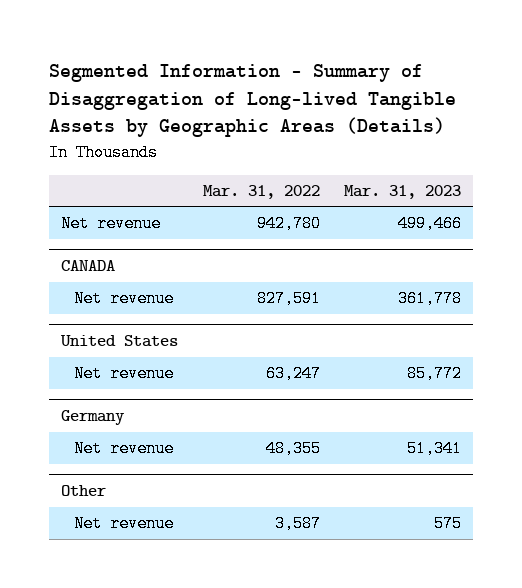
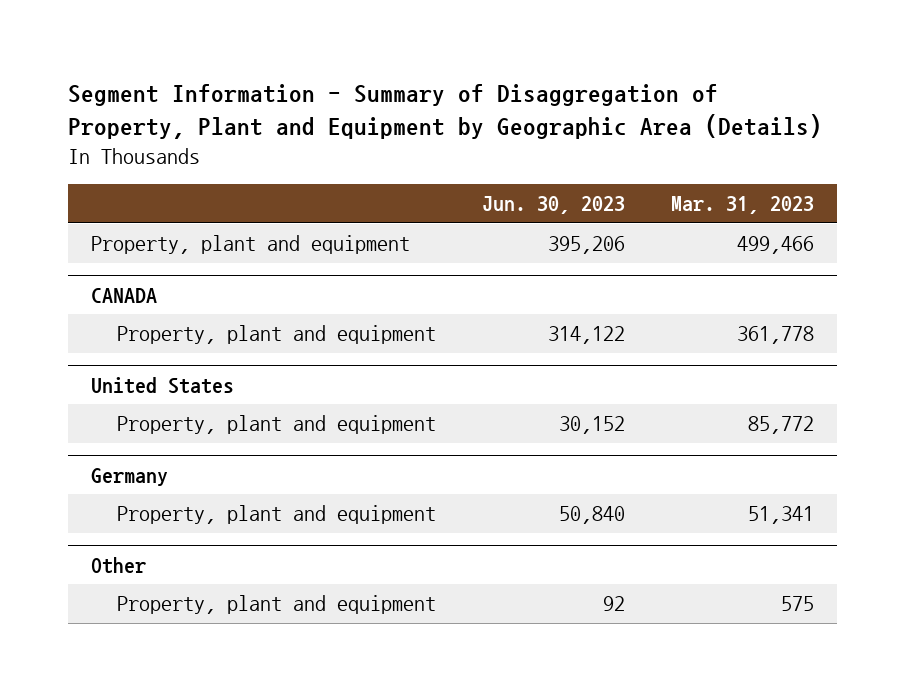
[49,63,457,138] Segmented Information - Summary of Disaggregation of Long-lived Tangible Assets by Geographic Areas (Details) -> [67,83,822,139] Segment Information - Summary of Disaggregation of Property, Plant and Equipment by Geographic Area (Details)
[202,184,320,199] Mar. 31, 2022 -> none
none -> [481,196,625,215] Jun. 30, 2023
[61,215,162,233] Net revenue -> [90,235,410,255] Property, plant and equipment
[73,290,174,308] Net revenue -> [117,325,437,345] Property, plant and equipment
[73,365,174,383] Net revenue -> [117,415,437,435] Property, plant and equipment
[73,440,174,458] Net revenue -> [117,505,437,525] Property, plant and equipment
[73,515,174,533] Net revenue -> [117,595,437,615] Property, plant and equipment

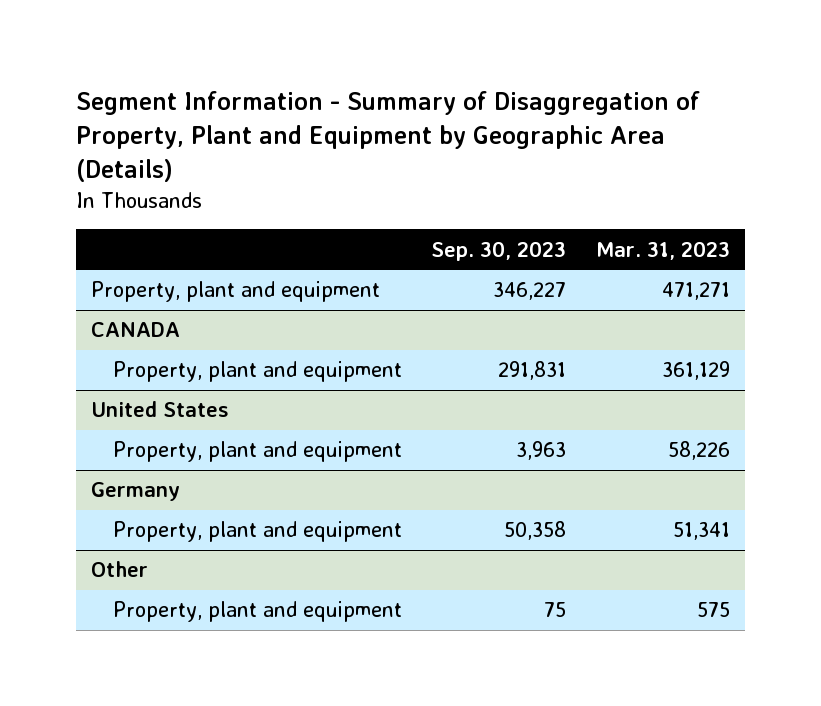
[481,196,625,215] Jun. 30, 2023 -> none
none -> [431,240,567,261] Sep. 30, 2023
[736,236,814,255] 499,466 -> [661,282,730,301] 471,271
[736,326,814,345] 361,778 -> [661,361,730,381] 361,129
[747,416,814,435] 85,772 -> [667,441,730,461] 58,226

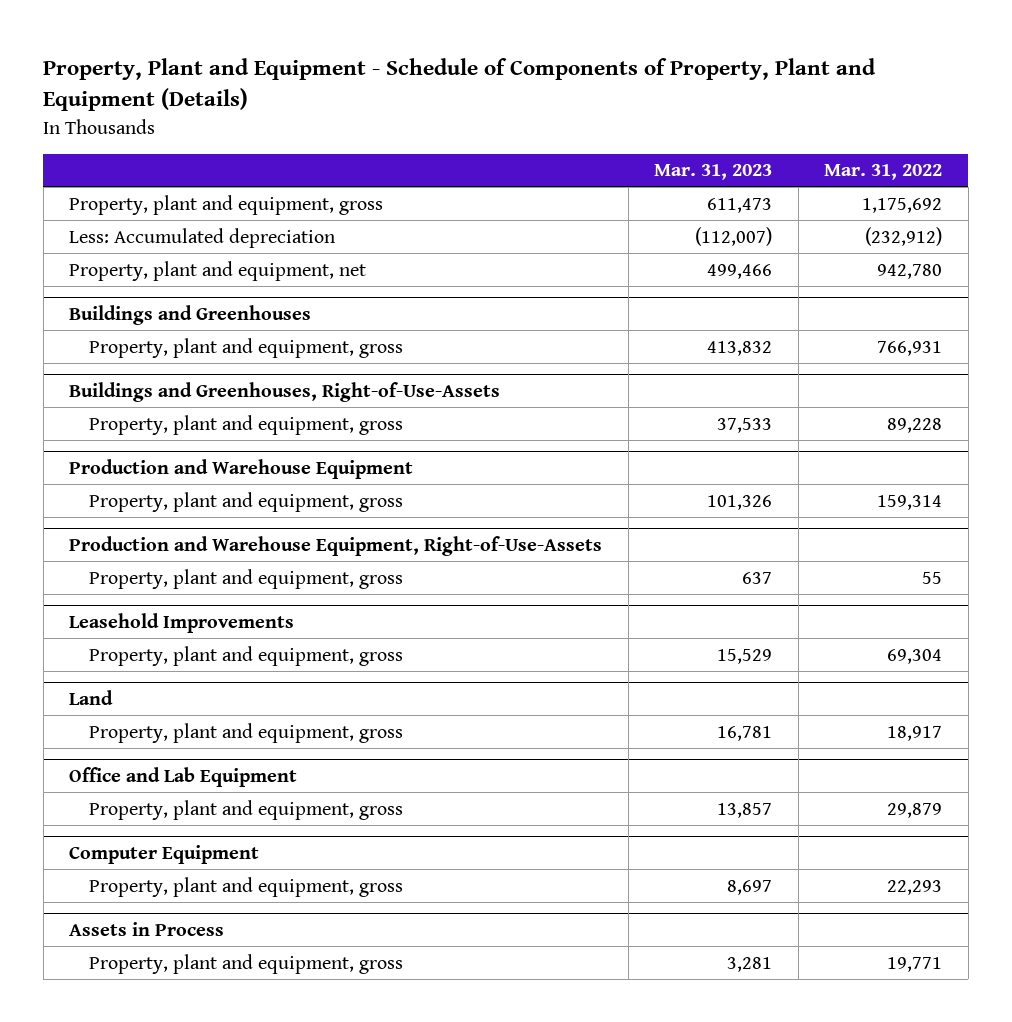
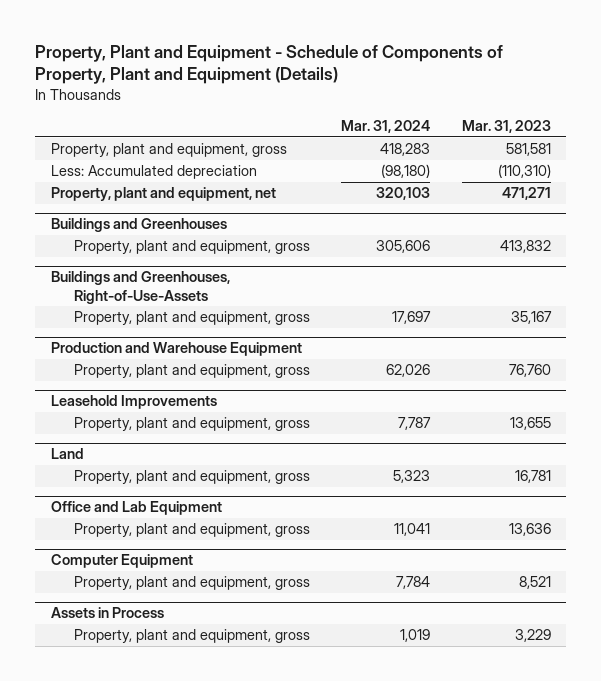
[824,164,943,181] Mar. 31, 2022 -> none
none -> [341,119,431,133] Mar. 31, 2024
[707,197,773,213] 611,473 -> [505,143,551,157] 581,581
[695,226,773,246] (112,007) -> [497,164,551,179] (110,310)
[707,263,773,279] 499,466 -> [501,187,551,201] 471,271
[717,417,773,433] 37,533 -> [510,311,552,325] 35,167
[69,536,603,557] Production and Warehouse Equipment, Right-of-Use-Assets -> none
[89,568,404,589] Property, plant and equipment, gross -> none
[707,494,773,510] 101,326 -> [508,364,551,378] 76,760
[717,648,773,664] 15,529 -> [509,417,551,431] 13,655
[717,802,773,818] 13,857 -> [508,523,551,537] 13,636
[727,879,773,895] 8,697 -> [518,576,551,590] 8,521
[727,956,773,972] 3,281 -> [514,629,551,643] 3,229

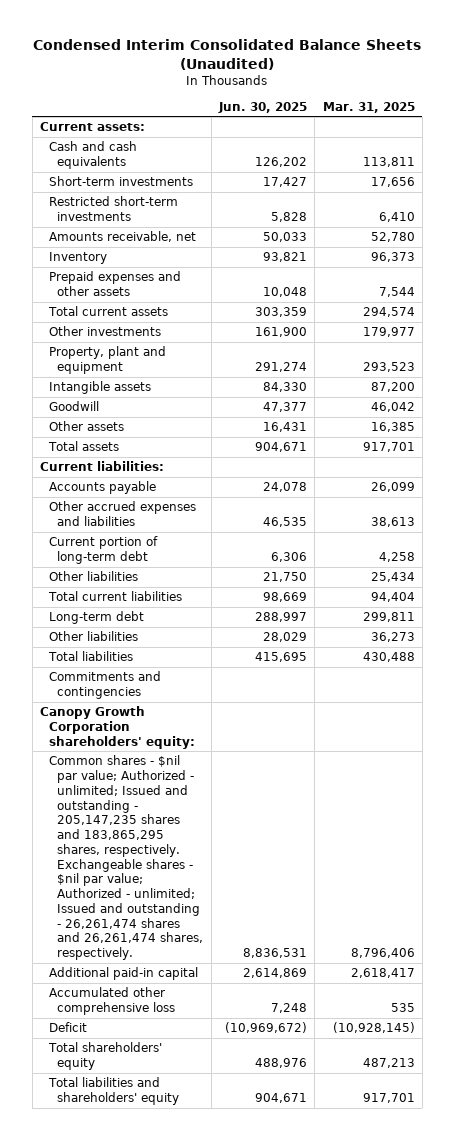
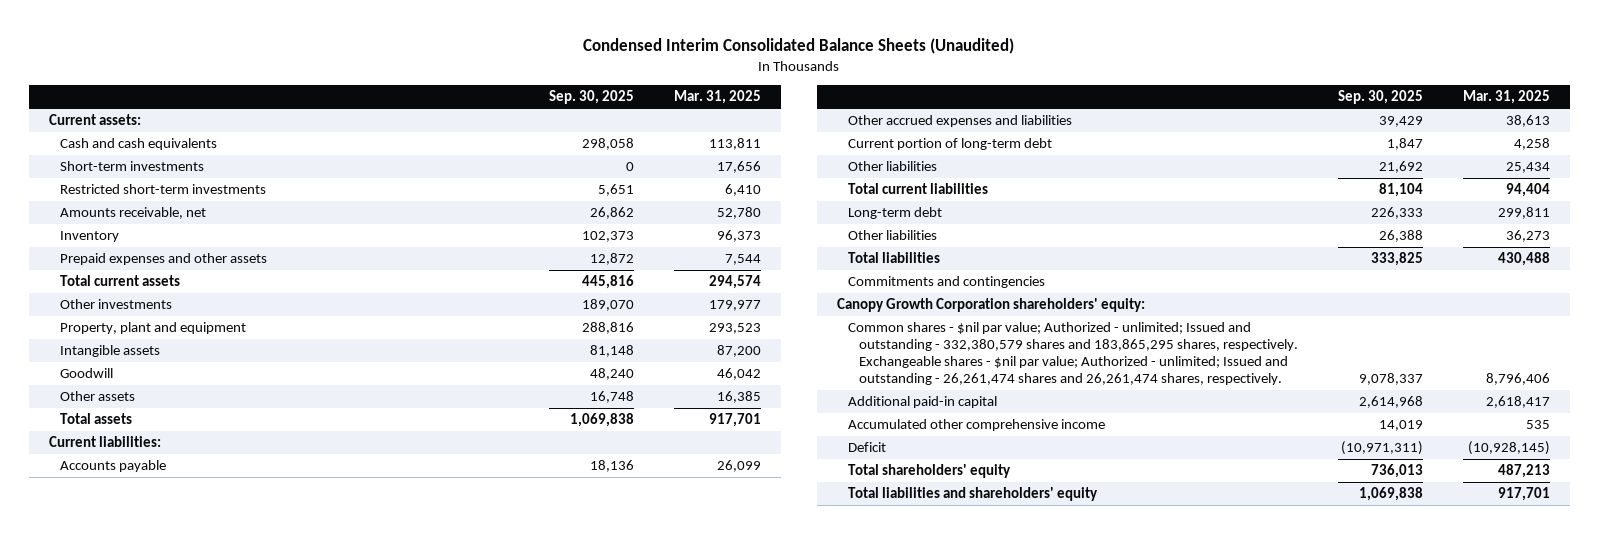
[217,101,307,113] Jun. 30, 2025 -> none
none -> [549,90,635,105] Sep. 30, 2025
[48,755,204,961] Common shares - $nil par value; Authorized - unlimited; Issued and outstanding - 205,147,235 shares and 183,865,295 shares, respectively. Exchangeable shares - $nil par value; Authorized - unlimited; Issued and outstanding - 26,261,474 shares and 26,261,474 shares, respectively. -> [847,322,1298,386] Common shares - $nil par value; Authorized - unlimited; Issued and outstanding - 332,380,579 shares and 183,865,295 shares, respectively. Exchangeable shares - $nil par value; Authorized - unlimited; Issued and outstanding - 26,261,474 shares and 26,261,474 shares, respectively.
[48,987,176,1016] Accumulated other comprehensive loss -> [847,419,1105,432] Accumulated other comprehensive income

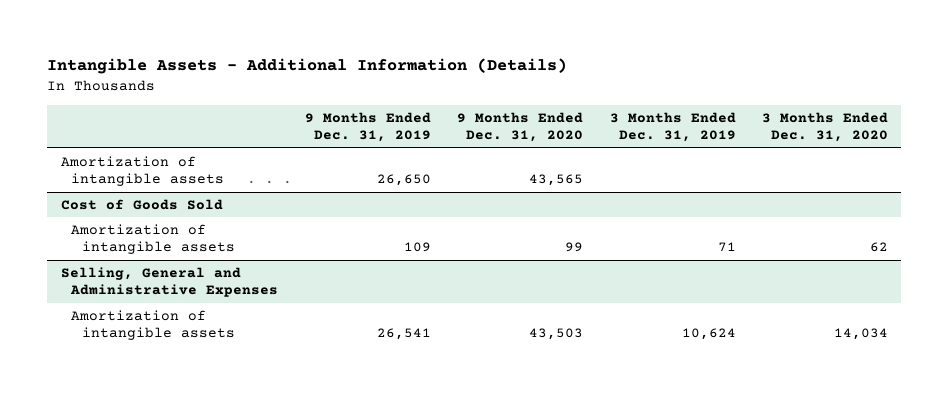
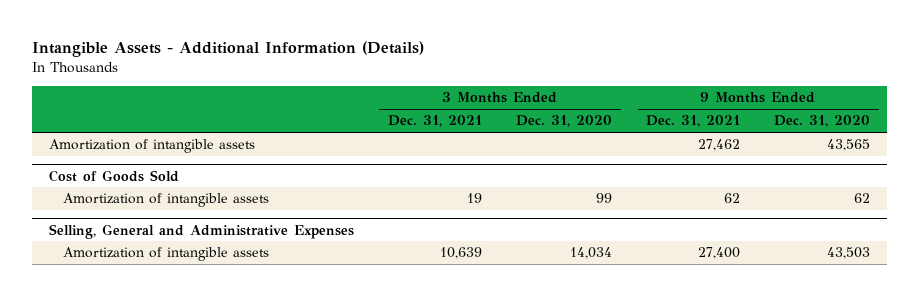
[304,111,431,143] 9 Months Ended Dec. 31, 2019 -> none
[609,111,736,143] 3 Months Ended Dec. 31, 2019 -> none
none -> [387,115,482,128] Dec. 31, 2021
none -> [646,115,741,128] Dec. 31, 2021
[565,242,584,253] 99 -> [854,193,871,204] 62
[869,242,888,253] 62 -> [596,193,613,204] 99

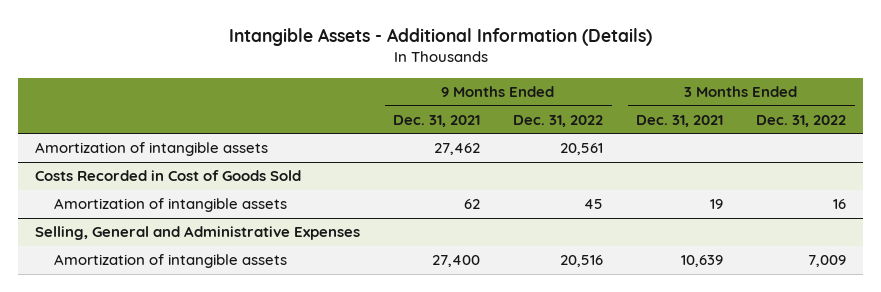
[516,115,613,128] Dec. 31, 2020 -> none
[774,115,871,128] Dec. 31, 2020 -> none
none -> [513,114,604,127] Dec. 31, 2022
none -> [756,114,847,127] Dec. 31, 2022
[48,169,179,182] Cost of Goods Sold -> [35,170,302,182] Costs Recorded in Cost of Goods Sold

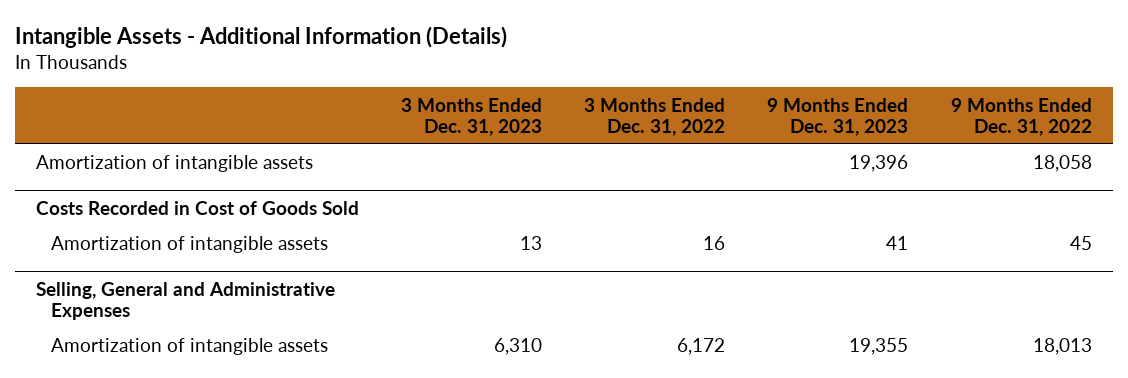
[393,114,481,127] Dec. 31, 2021 -> none
[636,114,724,127] Dec. 31, 2021 -> none
none -> [401,97,543,136] 3 Months Ended Dec. 31, 2023
none -> [767,97,909,136] 9 Months Ended Dec. 31, 2023
[560,143,604,156] 20,561 -> [1032,155,1092,173] 18,058
[560,255,604,268] 20,516 -> [1032,338,1092,356] 18,013
[808,255,847,268] 7,009 -> [677,338,726,356] 6,172

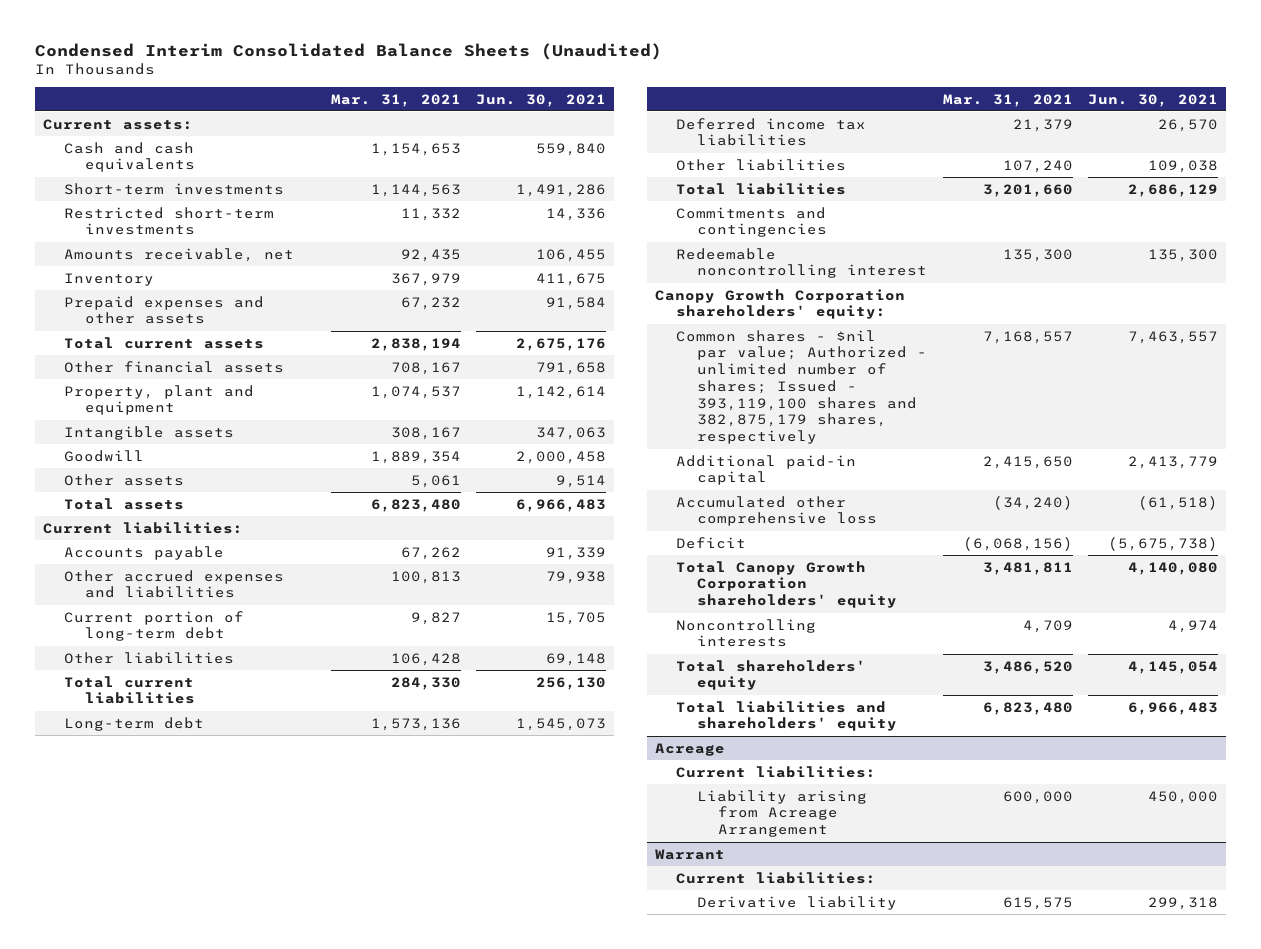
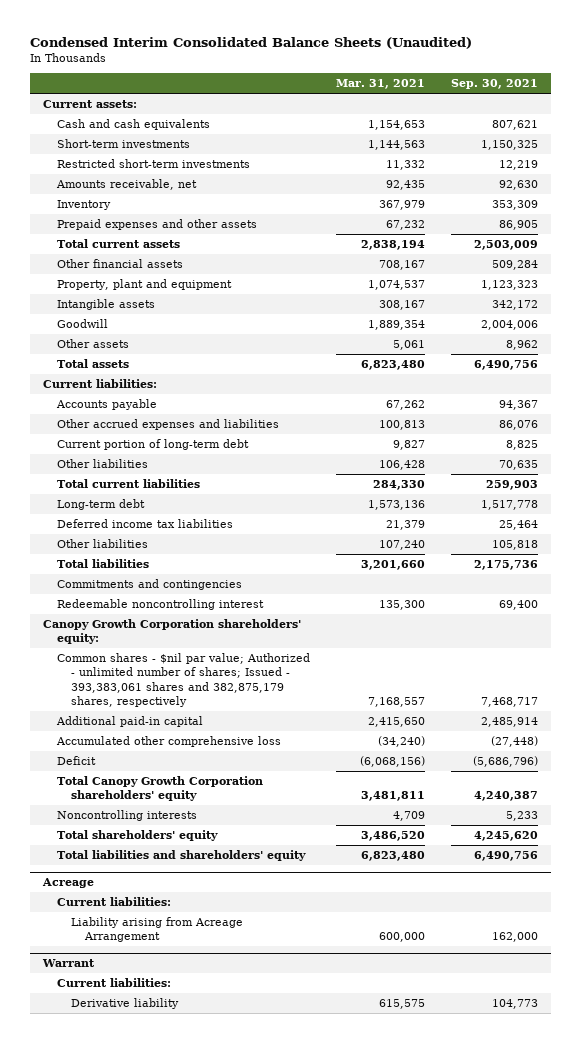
[476,93,607,107] Jun. 30, 2021 -> none
none -> [450,79,538,90] Sep. 30, 2021
[675,329,928,445] Common shares - $nil par value; Authorized - unlimited number of shares; Issued - 393,119,100 shares and 382,875,179 shares, respectively -> [56,653,310,707] Common shares - $nil par value; Authorized - unlimited number of shares; Issued - 393,383,061 shares and 382,875,179 shares, respectively

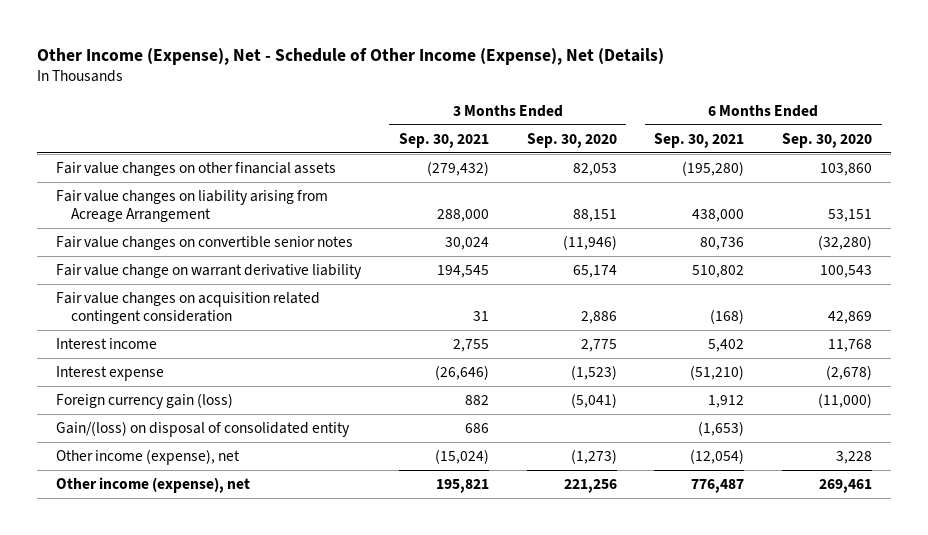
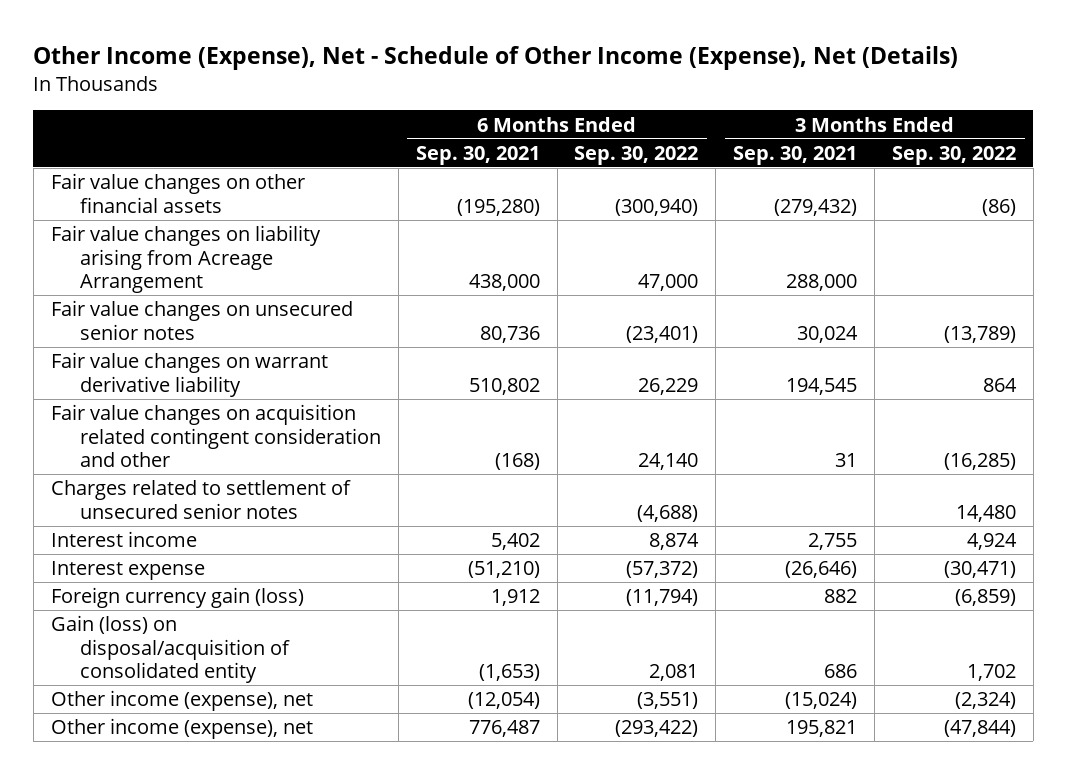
[526,132,617,148] Sep. 30, 2020 -> none
[782,132,873,148] Sep. 30, 2020 -> none
none -> [574,145,699,165] Sep. 30, 2022
none -> [891,145,1016,165] Sep. 30, 2022
[55,236,353,251] Fair value changes on convertible senior notes -> [50,300,353,340] Fair value changes on unsecured senior notes
[55,264,362,280] Fair value change on warrant derivative liability -> [50,352,328,397] Fair value changes on warrant derivative liability
[55,292,320,324] Fair value changes on acquisition related contingent consideration -> [50,404,382,468] Fair value changes on acquisition related contingent consideration and other
none -> [50,480,351,519] Charges related to settlement of unsecured senior notes
[55,421,350,438] Gain/(loss) on disposal of consolidated entity -> [50,615,291,684] Gain (loss) on disposal/acquisition of consolidated entity

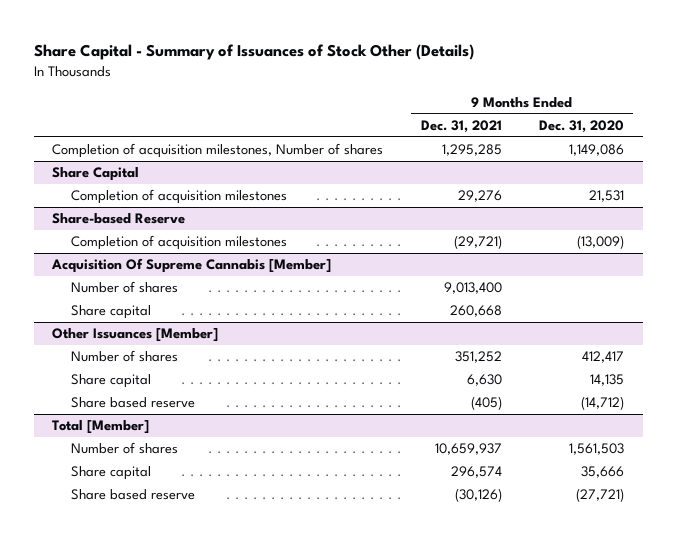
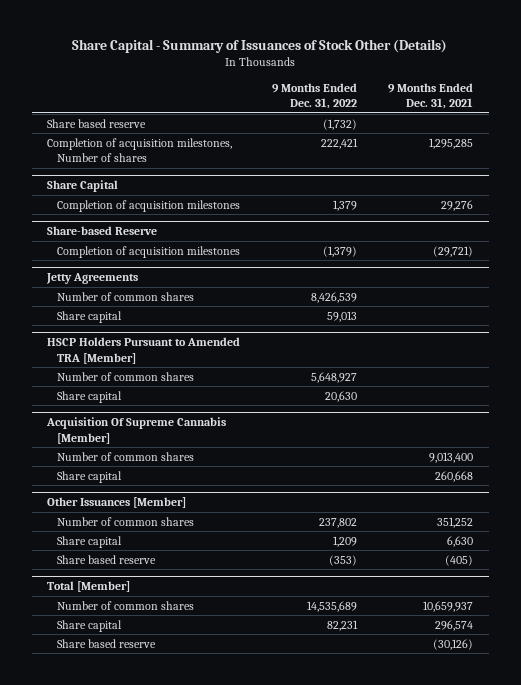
[539,119,625,133] Dec. 31, 2020 -> none
none -> [271,82,357,110] 9 Months Ended Dec. 31, 2022
none -> [47,118,147,128] Share based reserve
none -> [46,273,139,285] Jetty Agreements
none -> [57,291,195,301] Number of common shares
none -> [57,310,123,323] Share capital
none -> [47,337,241,364] HSCP Holders Pursuant to Amended TRA [Member]
none -> [57,371,195,381] Number of common shares
none -> [57,390,123,403] Share capital
[71,281,179,294] Number of shares -> [57,451,195,461] Number of common shares
[71,350,179,363] Number of shares -> [57,516,195,526] Number of common shares
[71,442,179,455] Number of shares -> [57,600,195,610] Number of common shares

